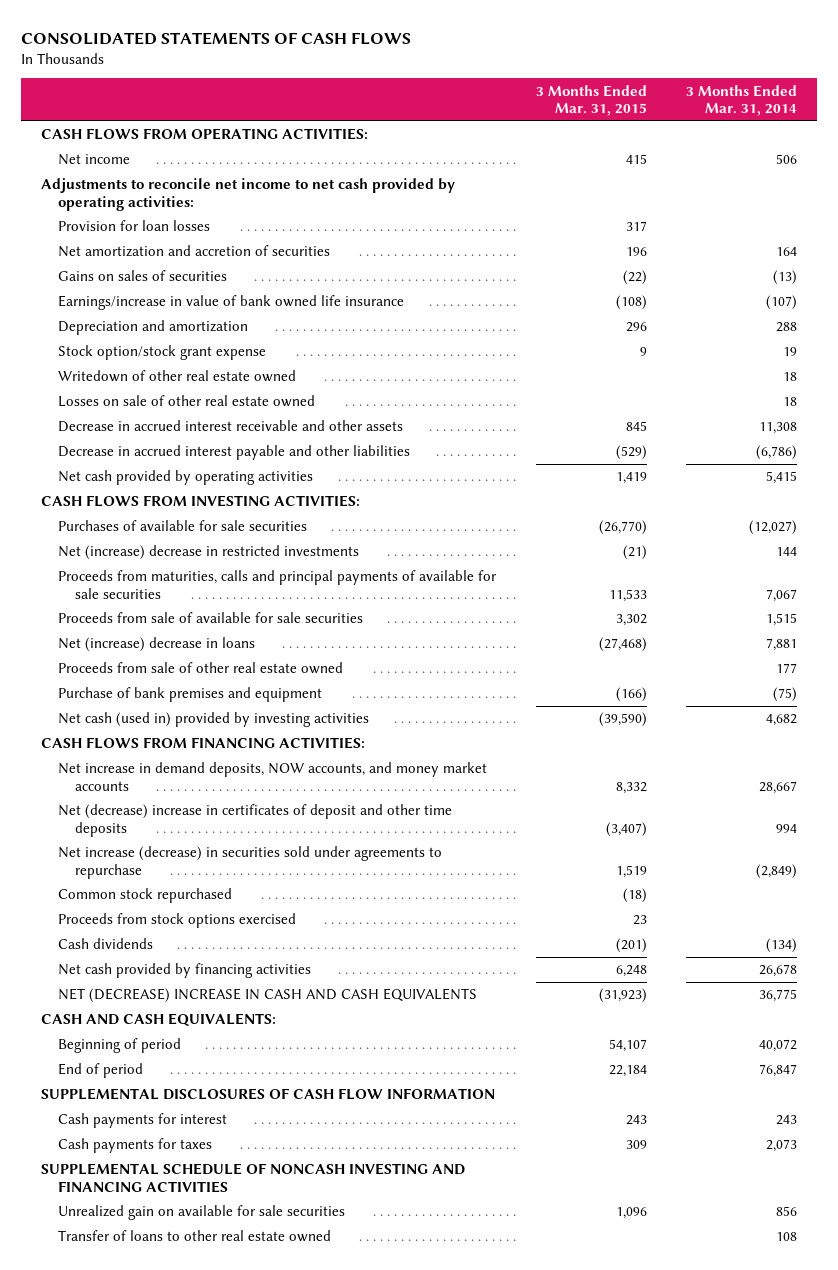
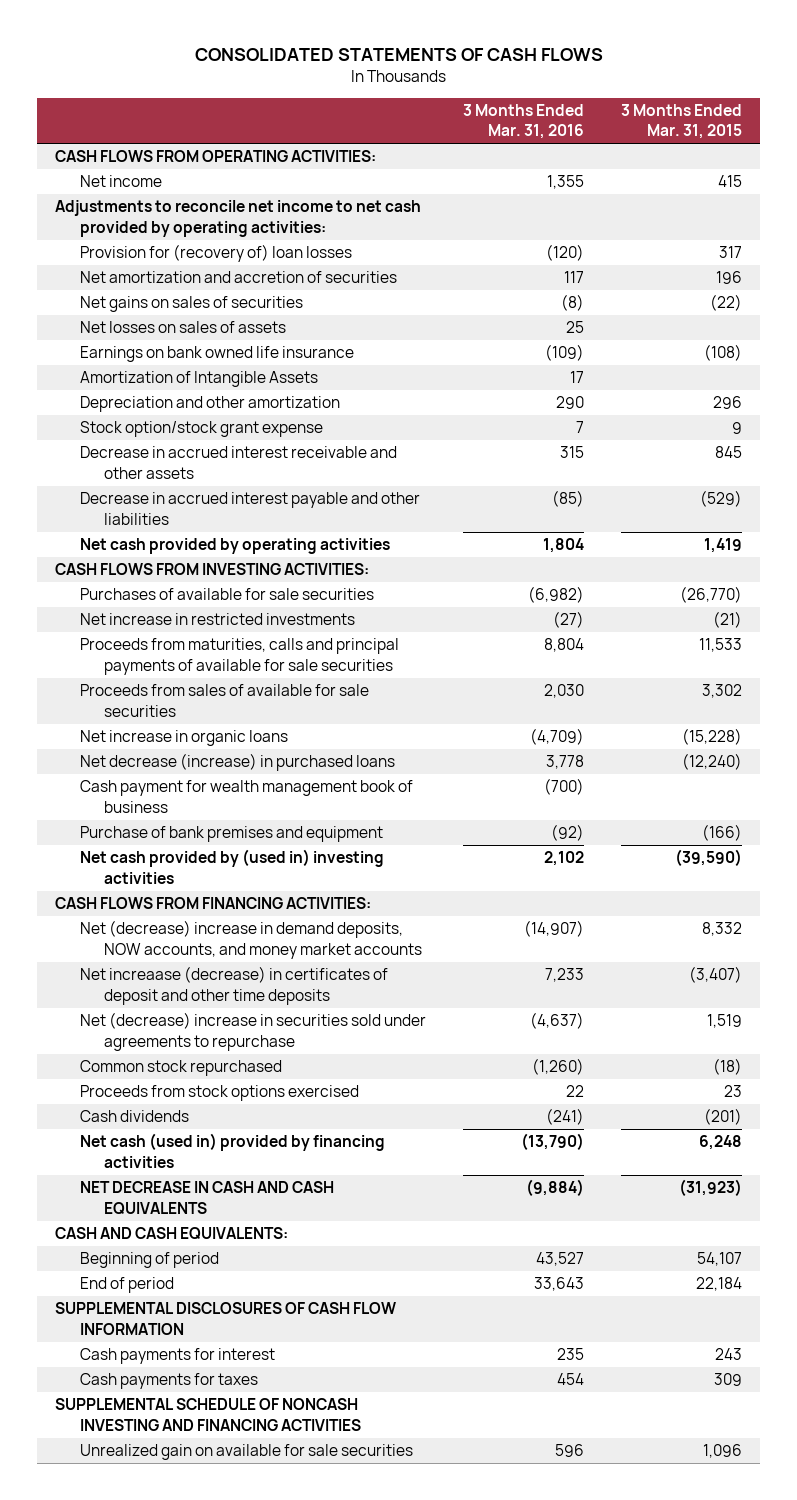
[686,84,798,117] 3 Months Ended Mar. 31, 2014 -> none
none -> [462,104,584,140] 3 Months Ended Mar. 31, 2016
[57,220,210,232] Provision for loan losses -> [79,244,352,263] Provision for (recovery of) loan losses
[57,270,227,282] Gains on sales of securities -> [79,296,303,313] Net gains on sales of securities
none -> [79,321,286,334] Net losses on sales of assets
[57,295,404,311] Earnings/increase in value of bank owned life insurance -> [79,346,354,363] Earnings on bank owned life insurance
none -> [79,371,318,388] Amortization of Intangible Assets
[57,320,248,336] Depreciation and amortization -> [79,396,340,413] Depreciation and other amortization
[57,370,296,383] Writedown of other real estate owned -> none
[57,395,315,408] Losses on sale of other real estate owned -> none
[57,545,359,561] Net (increase) decrease in restricted investments -> [79,613,355,626] Net increase in restricted investments
[57,662,343,675] Proceeds from sale of other real estate owned -> none
[57,612,363,624] Proceeds from sale of available for sale securities -> [79,684,369,717] Proceeds from sales of available for sale securities
[57,637,255,653] Net (increase) decrease in loans -> [79,730,288,747] Net increase in organic loans
[598,637,647,653] (27,468) -> [681,728,742,746] (15,228)
none -> [79,753,395,772] Net decrease (increase) in purchased loans
none -> [79,780,413,813] Cash payment for wealth management book of business
[57,712,369,728] Net cash (used in) provided by investing activities -> [79,849,384,884] Net cash provided by (used in) investing activities
[57,762,487,791] Net increase in demand deposits, NOW accounts, and money market accounts -> [79,920,423,959] Net (decrease) increase in demand deposits, NOW accounts, and money market accounts
[57,804,452,837] Net (decrease) increase in certificates of deposit and other time deposits -> [79,966,388,1005] Net increaase (decrease) in certificates of deposit and other time deposits
[57,846,442,879] Net increase (decrease) in securities sold under agreements to repurchase -> [79,1012,426,1051] Net (decrease) increase in securities sold under agreements to repurchase
[57,963,311,979] Net cash provided by financing activities -> [79,1133,385,1168] Net cash (used in) provided by financing activities
[57,988,477,1004] NET (DECREASE) INCREASE IN CASH AND CASH EQUIVALENTS -> [79,1181,334,1215] NET DECREASE IN CASH AND CASH EQUIVALENTS
[57,1230,331,1243] Transfer of loans to other real estate owned -> none

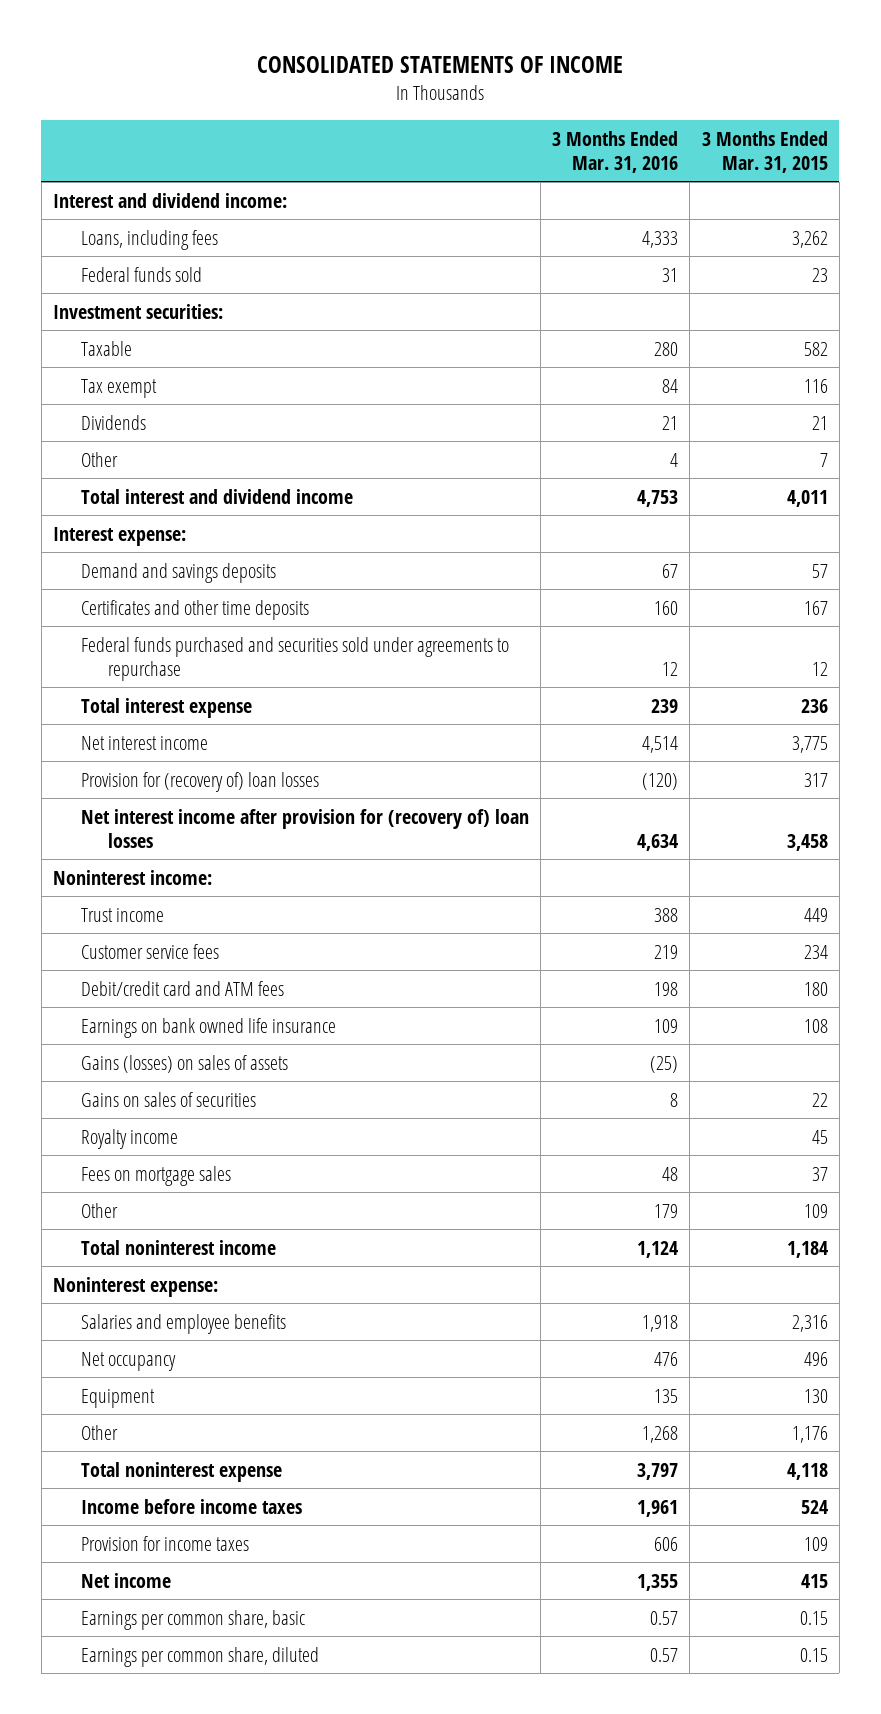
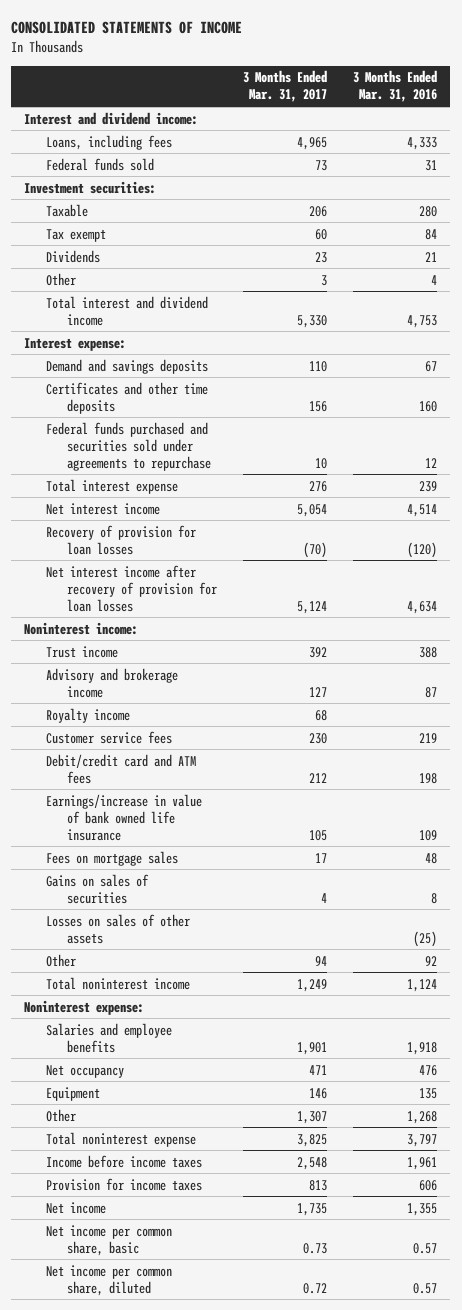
[701,130,828,173] 3 Months Ended Mar. 31, 2015 -> none
none -> [243,70,328,103] 3 Months Ended Mar. 31, 2017
[80,771,319,792] Provision for (recovery of) loan losses -> [45,524,196,555] Recovery of provision for loan losses
[80,808,529,848] Net interest income after provision for (recovery of) loan losses -> [45,564,218,612] Net interest income after recovery of provision for loan losses
none -> [45,667,178,698] Advisory and brokerage income
[80,1128,178,1149] Royalty income -> [45,707,130,723] Royalty income
[80,1054,288,1073] Gains (losses) on sales of assets -> none
[80,1017,336,1038] Earnings on bank owned life insurance -> [45,793,202,841] Earnings/increase in value of bank owned life insurance
[80,1091,256,1107] Gains on sales of securities -> [45,873,149,904] Gains on sales of securities
none -> [45,913,190,944] Losses on sales of other assets
[654,1203,679,1218] 179 -> [425,955,438,966] 92
[80,1609,305,1630] Earnings per common share, basic -> [45,1224,172,1256] Net income per common share, basic
[80,1646,319,1667] Earnings per common share, diluted -> [45,1264,172,1296] Net income per common share, diluted

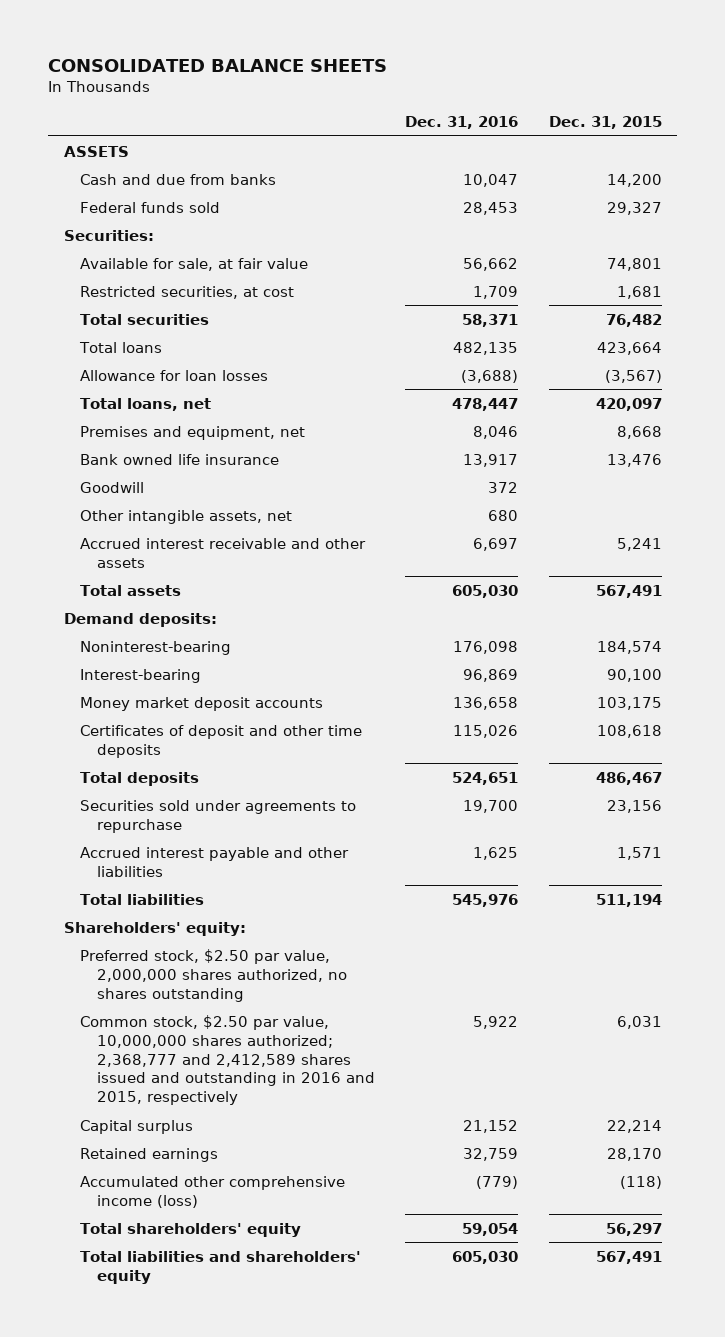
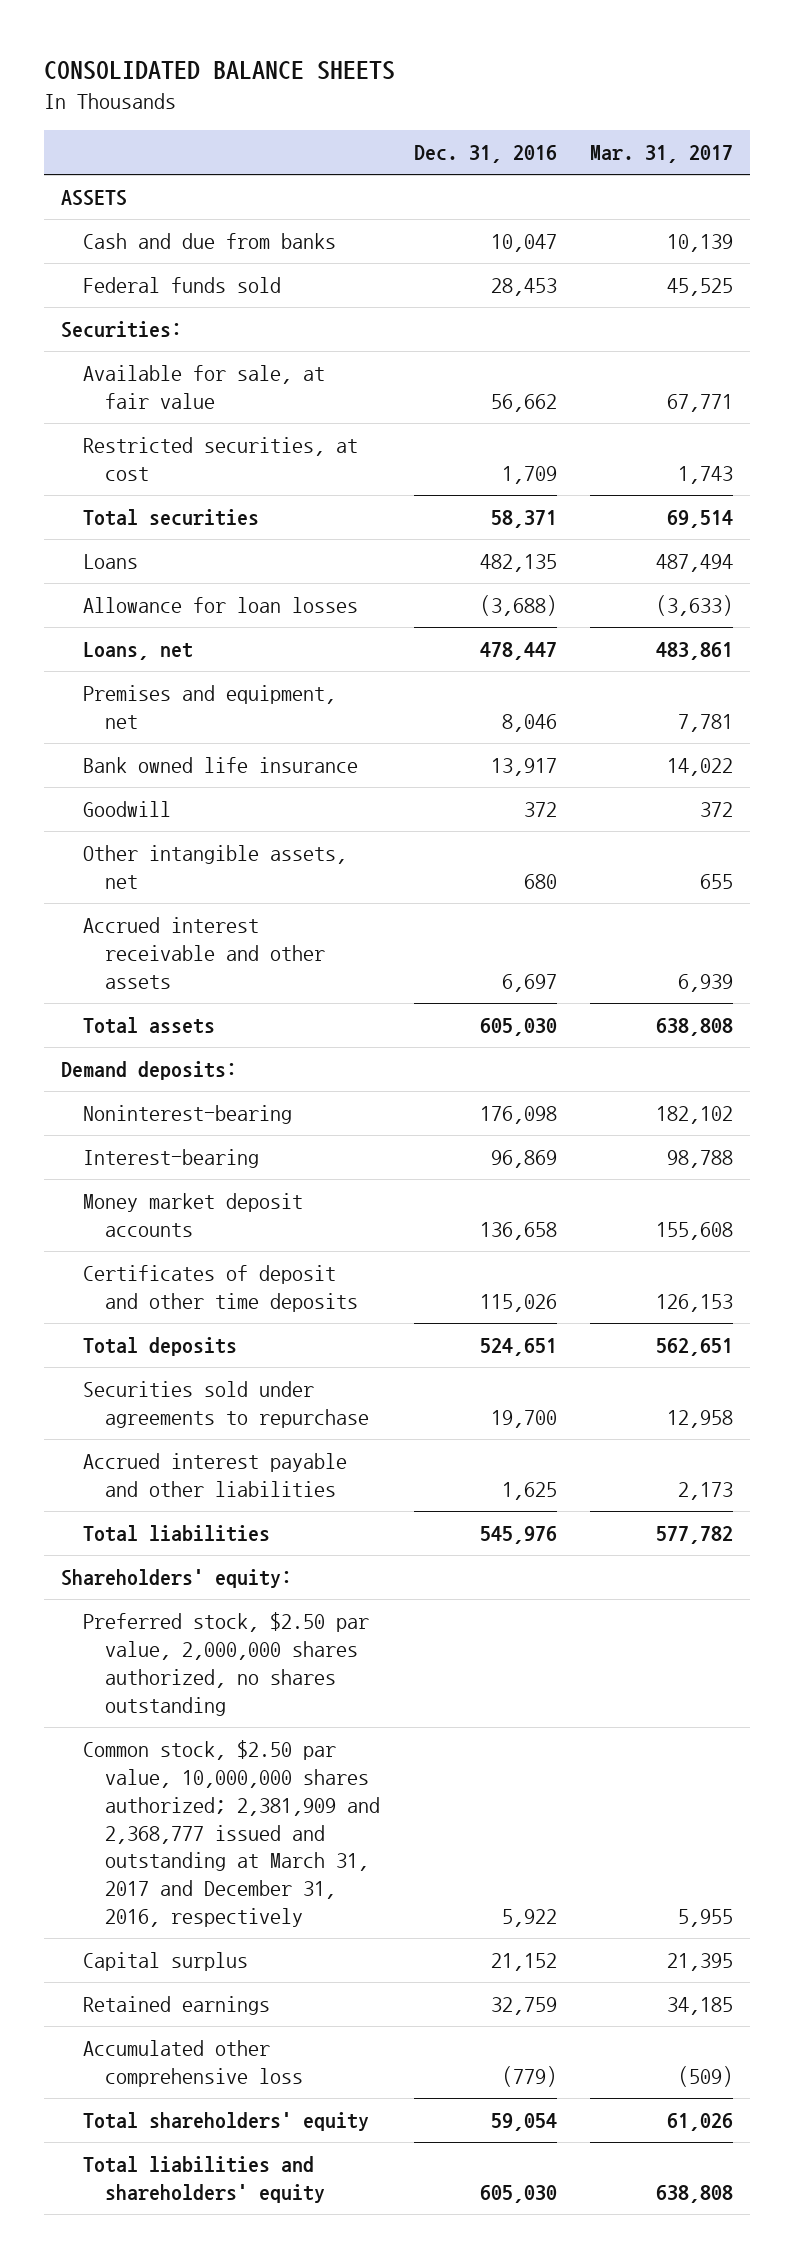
[548,116,662,130] Dec. 31, 2015 -> none
none -> [590,144,734,163] Mar. 31, 2017
[79,341,163,353] Total loans -> [83,554,139,570] Loans
[80,397,212,411] Total loans, net -> [83,642,194,661] Loans, net
[80,1014,375,1106] Common stock, $2.50 par value, 10,000,000 shares authorized; 2,368,777 and 2,412,589 shares issued and outstanding in 2016 and 2015, respectively -> [83,1740,381,1928] Common stock, $2.50 par value, 10,000,000 shares authorized; 2,381,909 and 2,368,777 issued and outstanding at March 31, 2017 and December 31, 2016, respectively
[80,1175,346,1208] Accumulated other comprehensive income (loss) -> [83,2040,304,2087] Accumulated other comprehensive loss

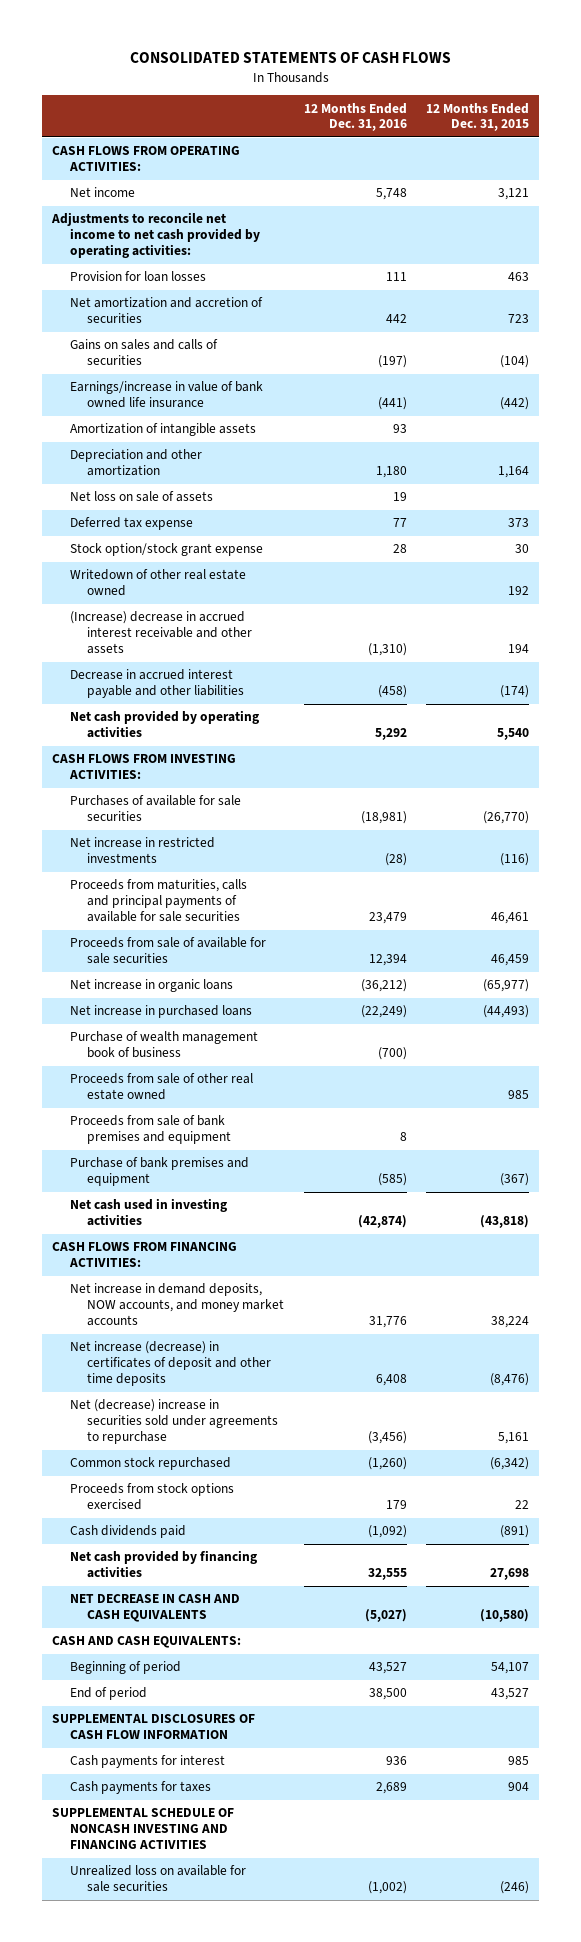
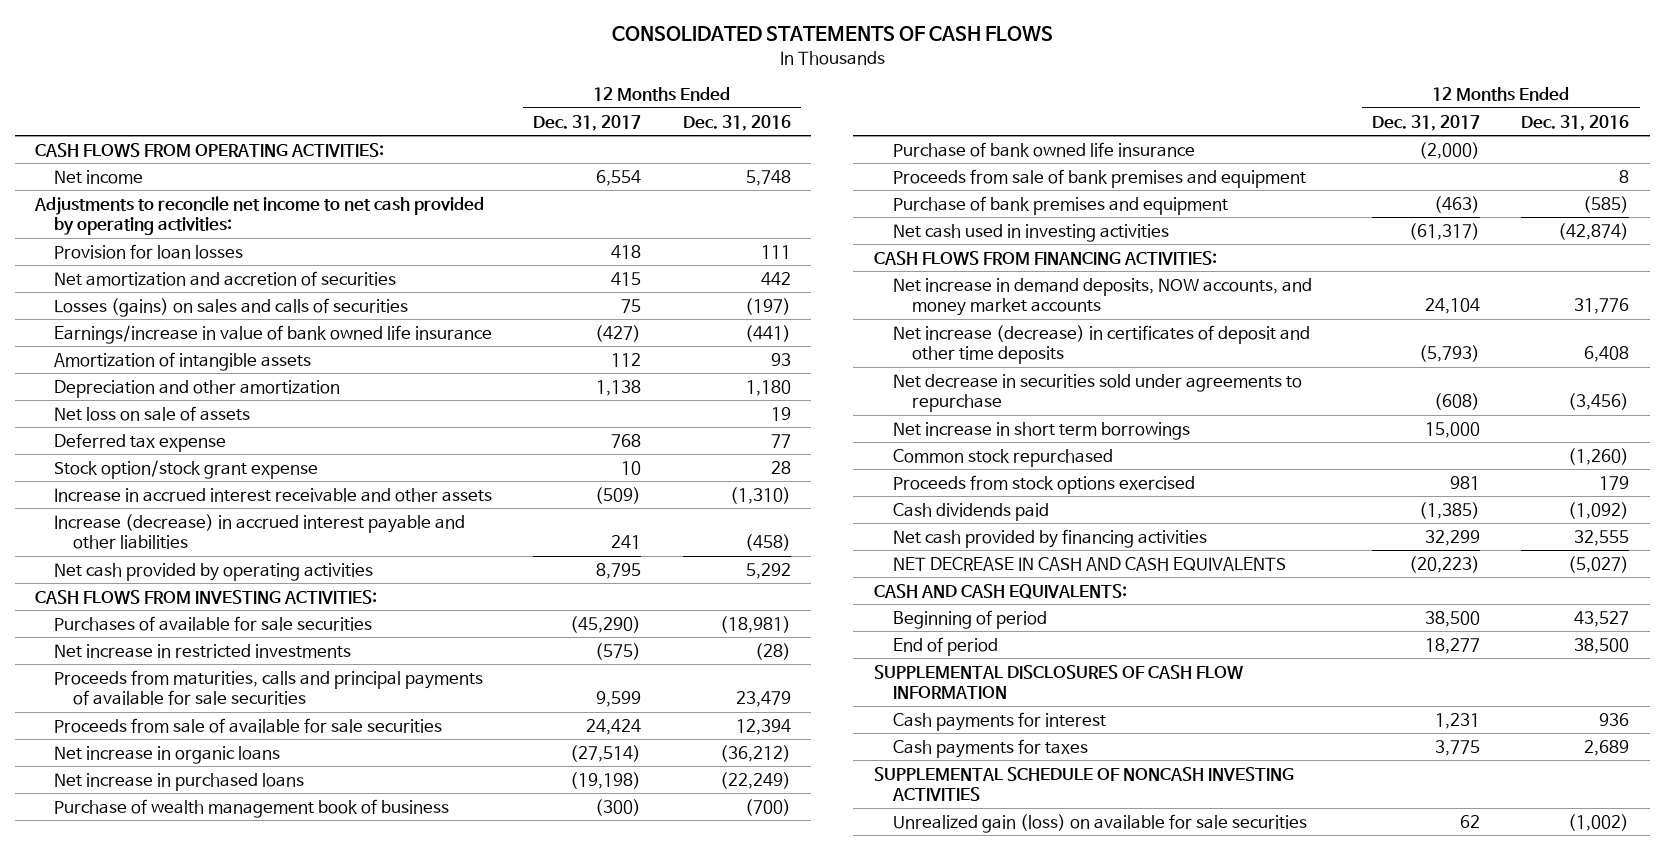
[426,102,530,132] 12 Months Ended Dec. 31, 2015 -> none
none -> [533,114,642,131] Dec. 31, 2017
[69,339,218,366] Gains on sales and calls of securities -> [54,297,409,317] Losses (gains) on sales and calls of securities
[69,569,246,597] Writedown of other real estate owned -> none
[69,611,253,655] (Increase) decrease in accrued interest receivable and other assets -> [54,487,493,502] Increase in accrued interest receivable and other assets
[69,669,245,699] Decrease in accrued interest payable and other liabilities -> [54,513,466,550] Increase (decrease) in accrued interest payable and other liabilities
[69,1073,253,1101] Proceeds from sale of other real estate owned -> none
none -> [893,141,1196,157] Purchase of bank owned life insurance
[69,1399,279,1445] Net (decrease) increase in securities sold under agreements to repurchase -> [893,373,1303,413] Net decrease in securities sold under agreements to repurchase
none -> [893,421,1191,440] Net increase in short term borrowings
[52,1808,235,1850] SUPPLEMENTAL SCHEDULE OF NONCASH INVESTING AND FINANCING ACTIVITIES -> [874,766,1295,802] SUPPLEMENTAL SCHEDULE OF NONCASH INVESTING ACTIVITIES
[69,1865,246,1893] Unrealized loss on available for sale securities -> [893,813,1308,833] Unrealized gain (loss) on available for sale securities

